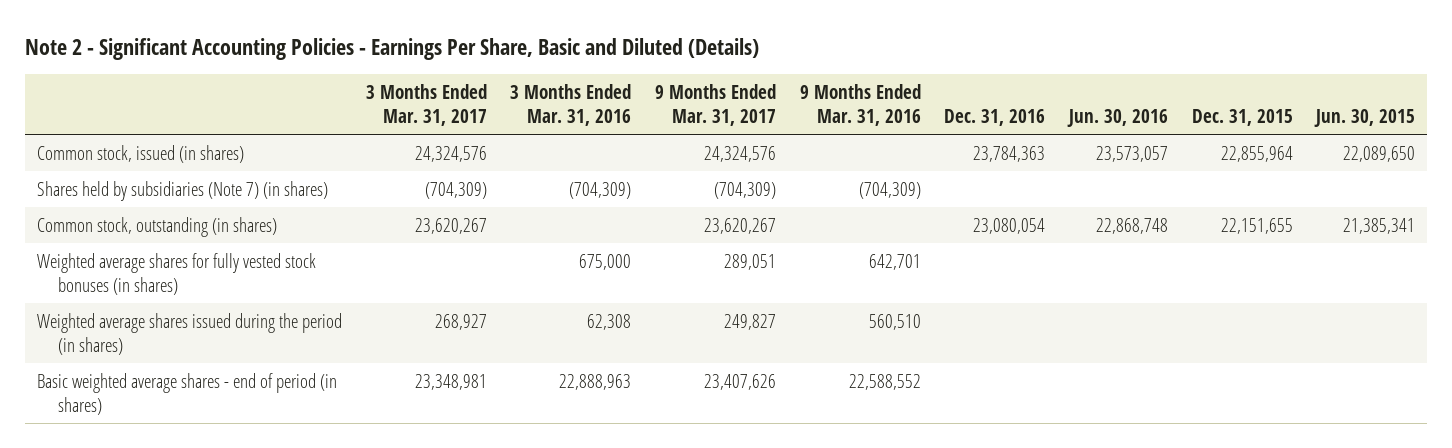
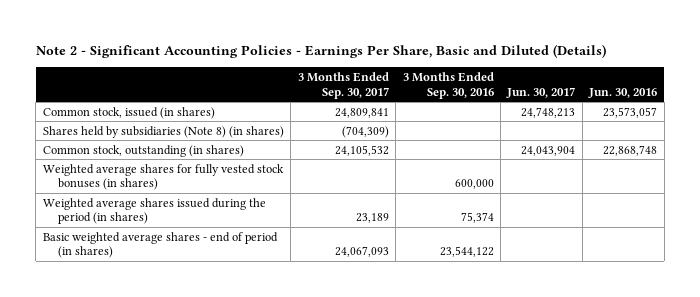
[365,83,487,126] 3 Months Ended Mar. 31, 2017 -> none
[510,83,632,126] 3 Months Ended Mar. 31, 2016 -> none
[655,83,777,126] 9 Months Ended Mar. 31, 2017 -> none
[799,83,921,126] 9 Months Ended Mar. 31, 2016 -> none
[944,108,1046,126] Dec. 31, 2016 -> none
[1191,108,1293,126] Dec. 31, 2015 -> none
[1314,108,1416,127] Jun. 30, 2015 -> none
none -> [297,71,389,99] 3 Months Ended Sep. 30, 2017
none -> [402,71,494,99] 3 Months Ended Sep. 30, 2016
none -> [506,86,576,98] Jun. 30, 2017
[37,180,329,201] Shares held by subsidiaries (Note 7) (in shares) -> [42,125,284,138] Shares held by subsidiaries (Note 8) (in shares)

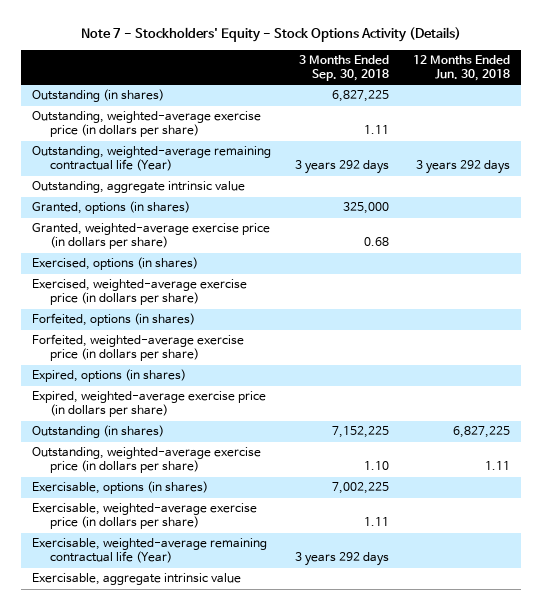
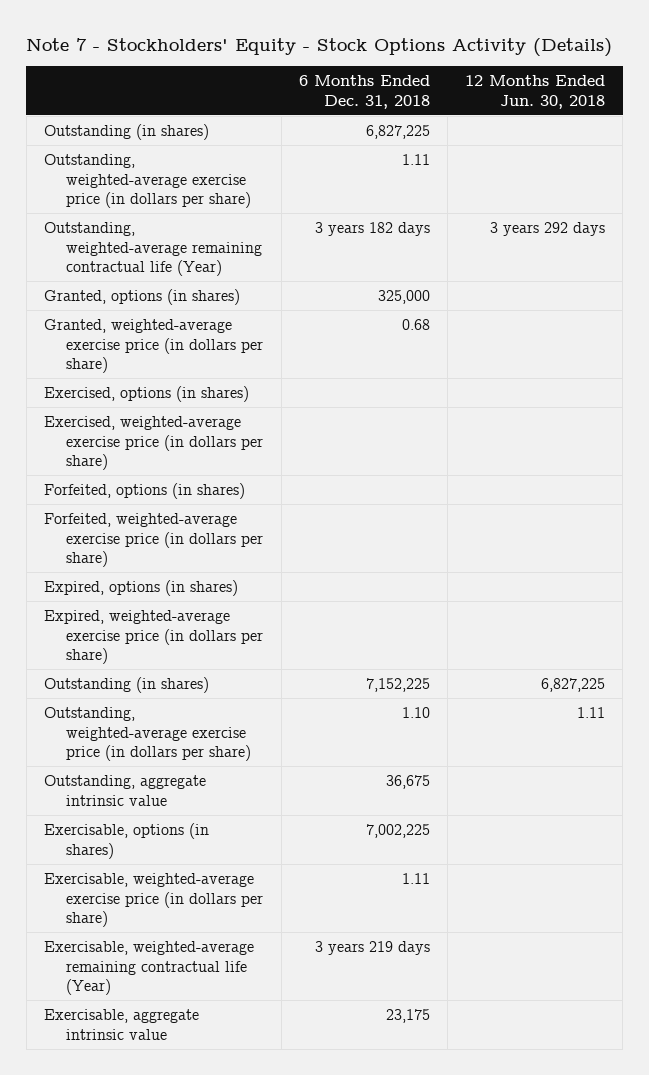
[298,55,389,81] 3 Months Ended Sep. 30, 2018 -> none
none -> [298,75,430,109] 6 Months Ended Dec. 31, 2018
[32,181,246,194] Outstanding, aggregate intrinsic value -> [43,774,206,806] Outstanding, aggregate intrinsic value

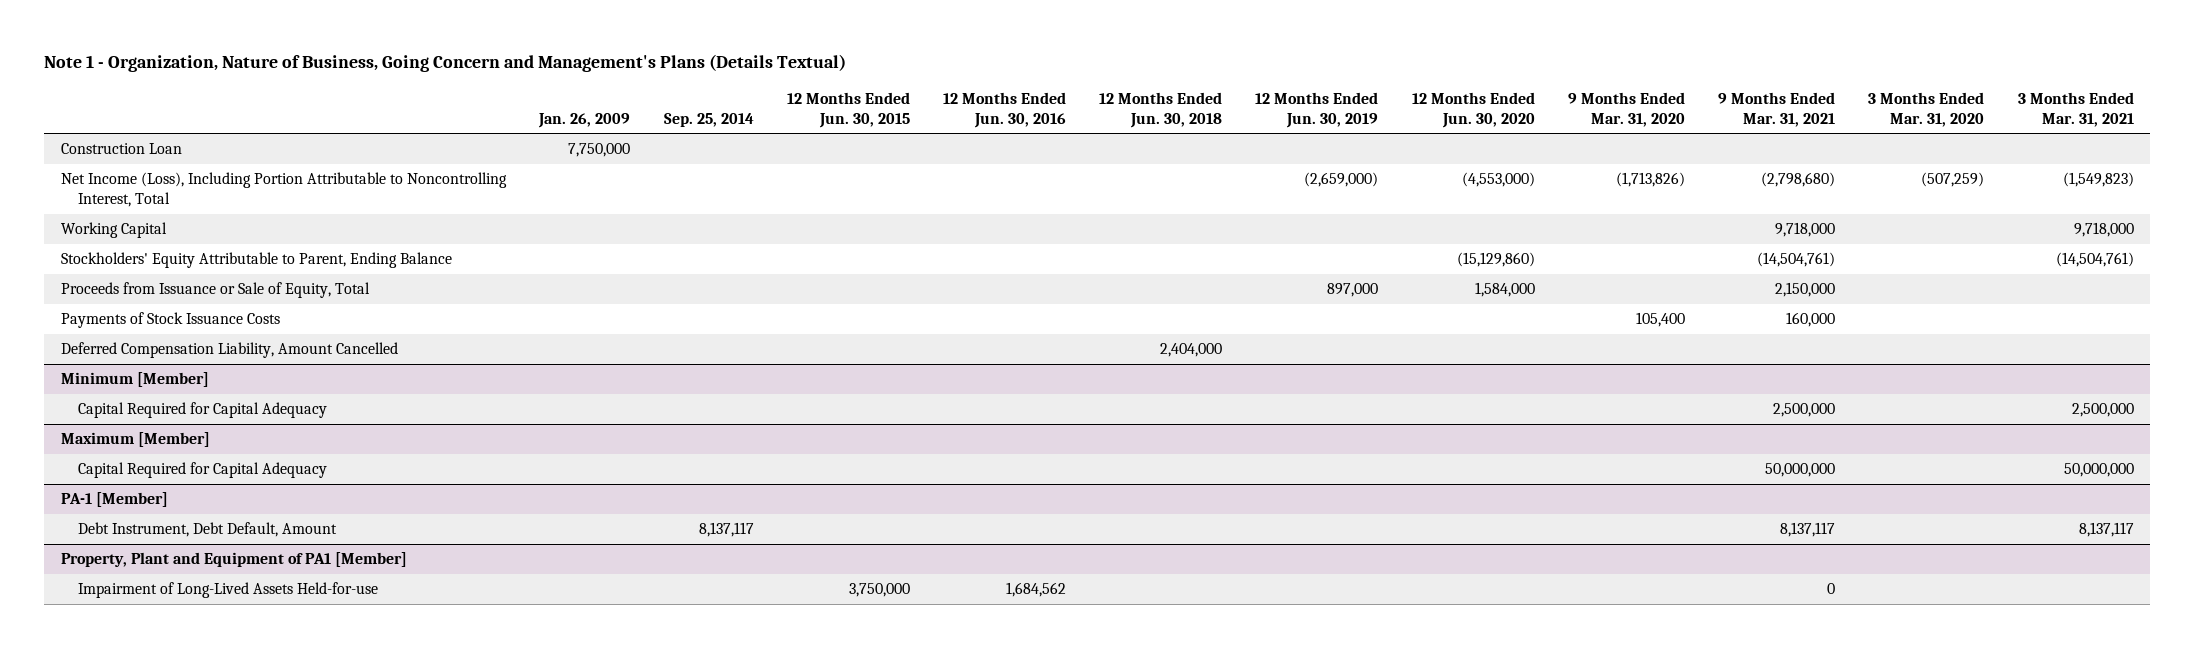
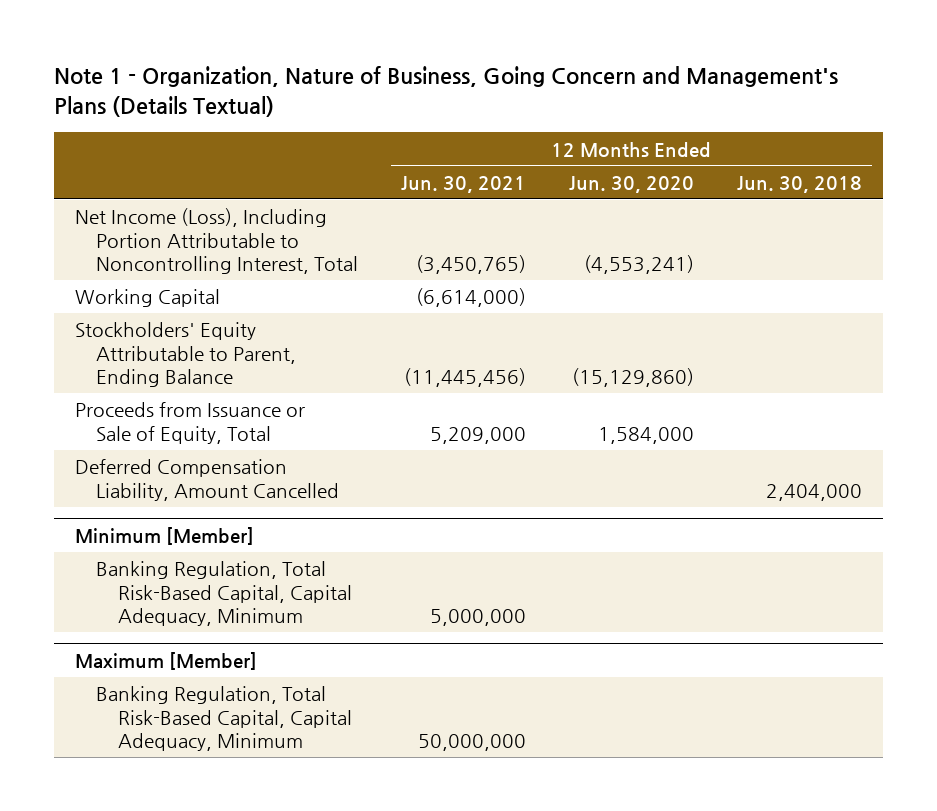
[538,112,631,128] Jan. 26, 2009 -> none
[663,112,754,127] Sep. 25, 2014 -> none
[786,91,910,128] 12 Months Ended Jun. 30, 2015 -> none
[942,91,1066,128] 12 Months Ended Jun. 30, 2016 -> none
[1255,91,1379,128] 12 Months Ended Jun. 30, 2019 -> none
[1567,91,1685,127] 9 Months Ended Mar. 31, 2020 -> none
[1718,91,1836,127] 9 Months Ended Mar. 31, 2021 -> none
[1868,91,1985,127] 3 Months Ended Mar. 31, 2020 -> none
[2017,91,2134,127] 3 Months Ended Mar. 31, 2021 -> none
none -> [401,175,527,193] Jun. 30, 2021
[61,143,183,155] Construction Loan -> none
[1461,172,1535,188] (4,553,000) -> [583,255,694,275] (4,553,241)
[61,312,281,329] Payments of Stock Issuance Costs -> none
[78,402,328,419] Capital Required for Capital Adequacy -> [96,561,352,627] Banking Regulation, Total Risk-Based Capital, Capital Adequacy, Minimum
[61,492,169,508] PA-1 [Member] -> none
[78,522,338,538] Debt Instrument, Debt Default, Amount -> none
[61,552,408,568] Property, Plant and Equipment of PA1 [Member] -> none
[78,582,379,599] Impairment of Long-Lived Assets Held-for-use -> none
[78,462,328,479] Capital Required for Capital Adequacy -> [96,686,352,752] Banking Regulation, Total Risk-Based Capital, Capital Adequacy, Minimum

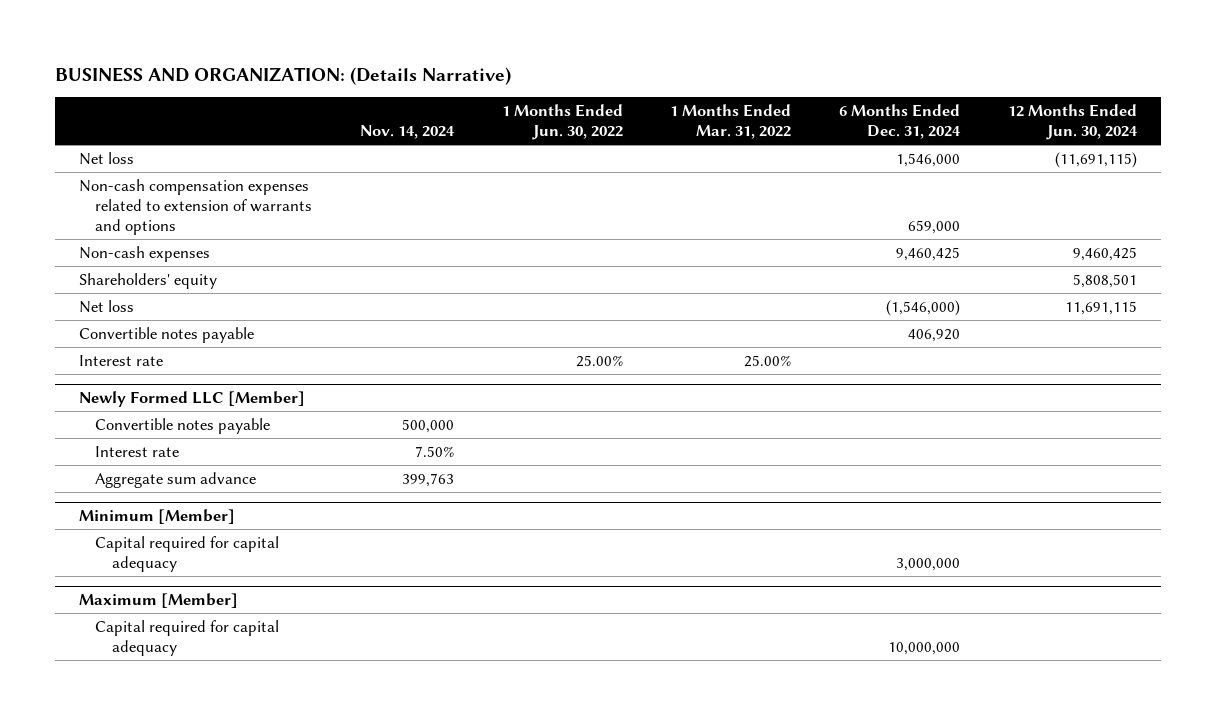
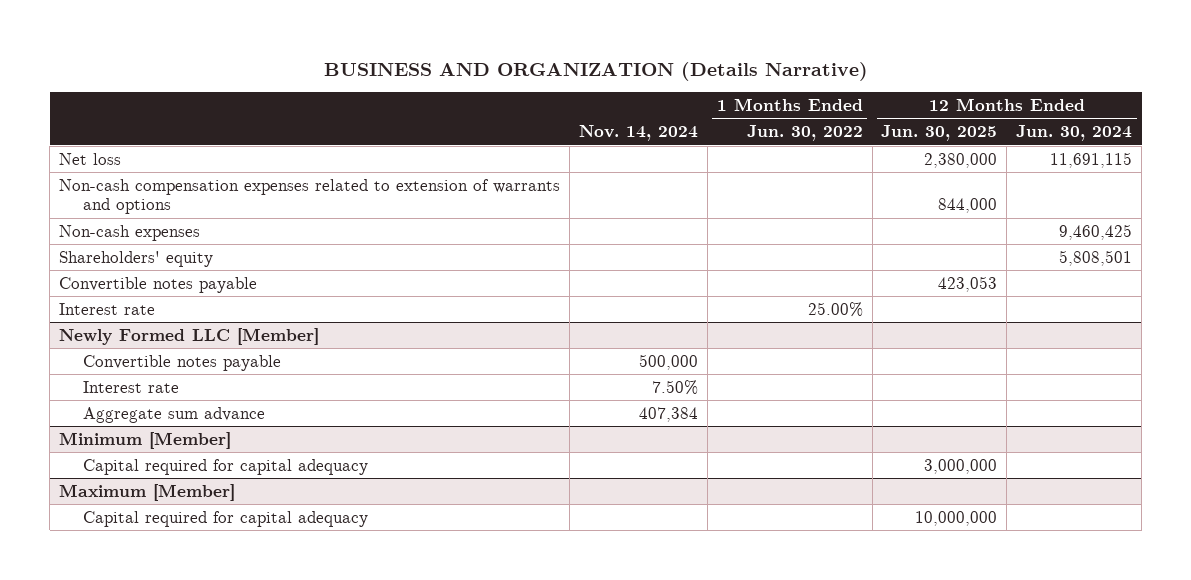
[55,66,512,85] BUSINESS AND ORGANIZATION: (Details Narrative) -> [323,61,868,81] BUSINESS AND ORGANIZATION (Details Narrative)
[670,104,792,140] 1 Months Ended Mar. 31, 2022 -> none
[839,104,962,140] 6 Months Ended Dec. 31, 2024 -> none
none -> [881,125,998,142] Jun. 30, 2025
[79,151,135,165] Net loss -> none
[79,299,135,313] Net loss -> [58,152,121,165] Net loss
[402,472,455,487] 399,763 -> [638,406,698,422] 407,384

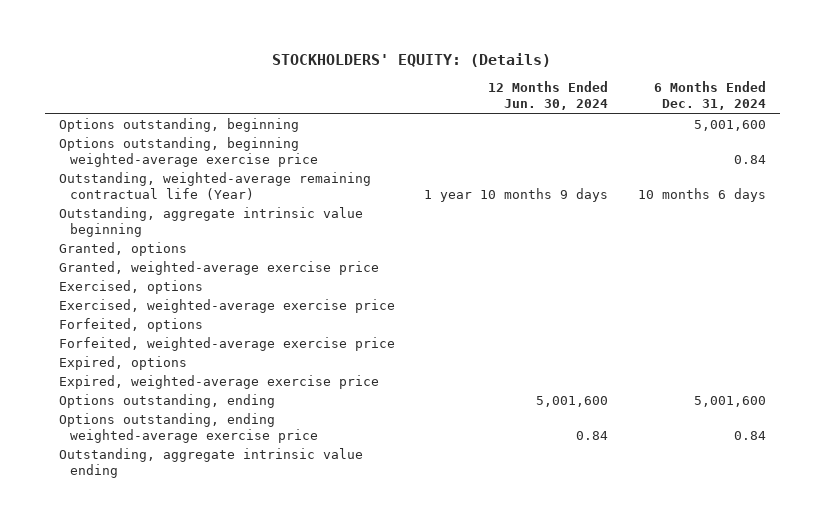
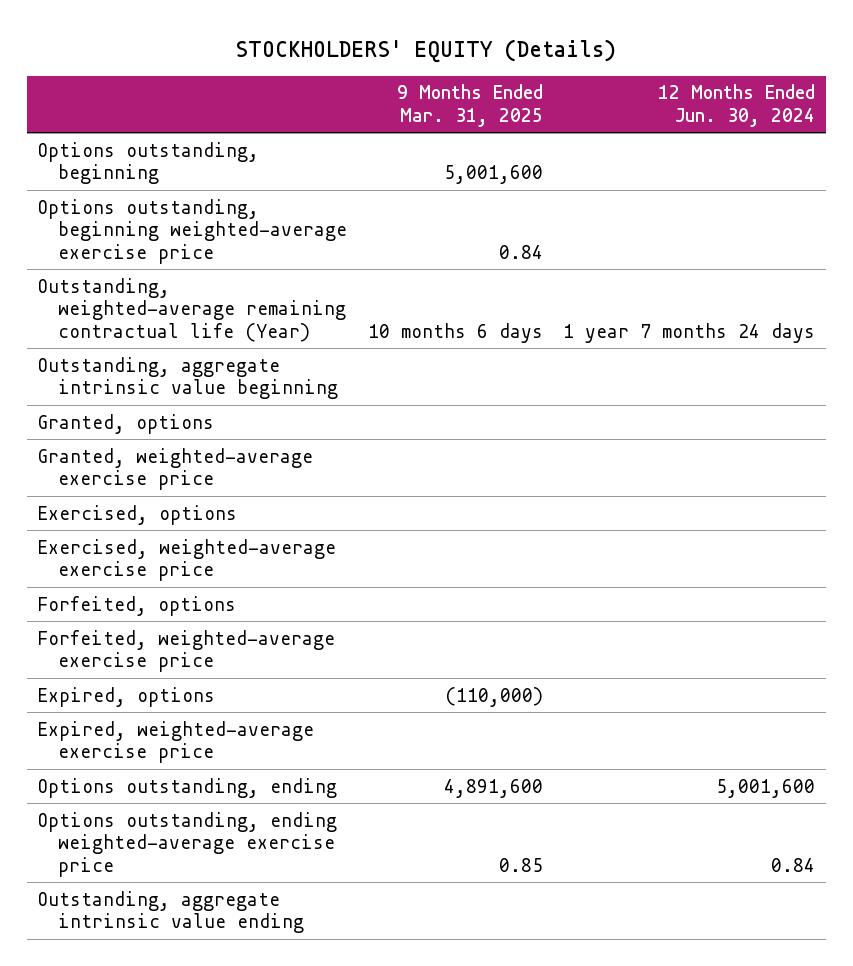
[272,52,552,67] STOCKHOLDERS' EQUITY: (Details) -> [235,38,617,63] STOCKHOLDERS' EQUITY (Details)
[653,81,766,111] 6 Months Ended Dec. 31, 2024 -> none
none -> [396,84,543,127] 9 Months Ended Mar. 31, 2025
[424,187,609,202] 1 year 10 months 9 days -> [563,322,816,343] 1 year 7 months 24 days

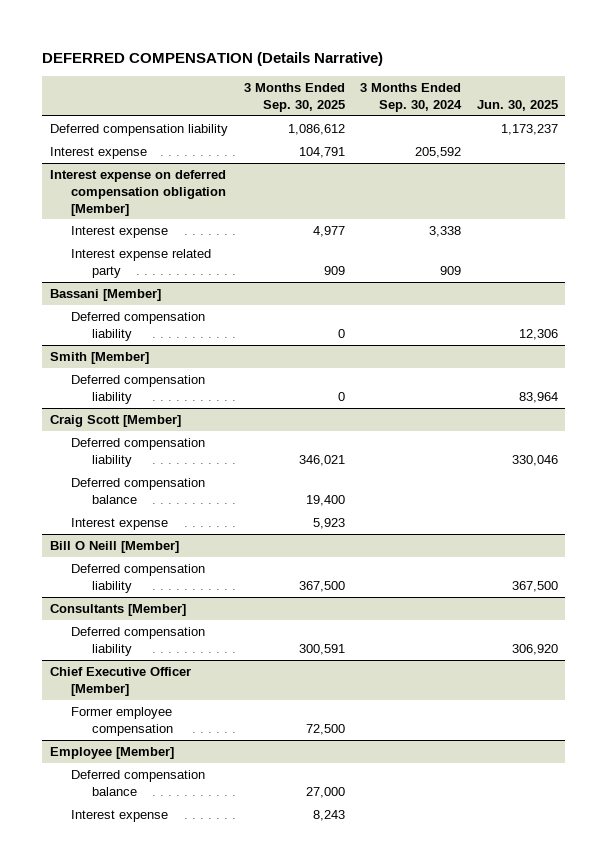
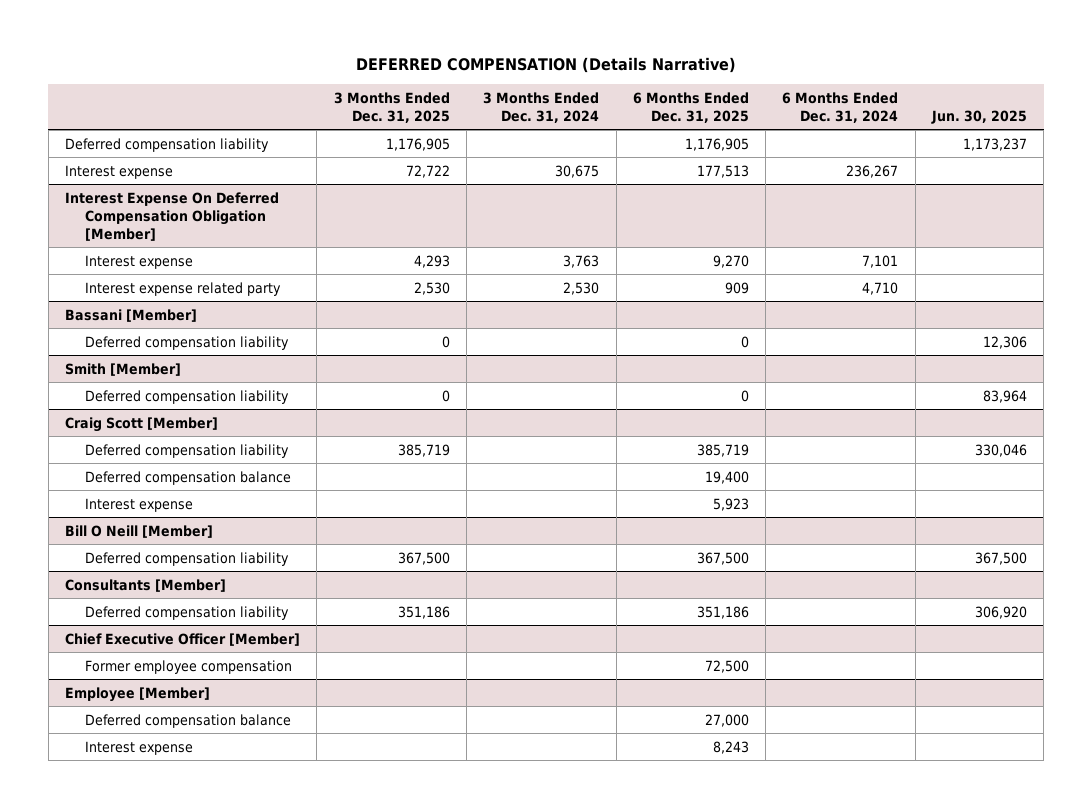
[243,82,345,112] 3 Months Ended Sep. 30, 2025 -> none
[360,82,463,112] 3 Months Ended Sep. 30, 2024 -> none
none -> [333,91,450,123] 3 Months Ended Dec. 31, 2025
none -> [483,91,600,123] 3 Months Ended Dec. 31, 2024
none -> [632,91,749,123] 6 Months Ended Dec. 31, 2025
none -> [782,91,899,123] 6 Months Ended Dec. 31, 2024
[50,169,227,216] Interest expense on deferred compensation obligation [Member] -> [65,191,280,241] Interest Expense On Deferred Compensation Obligation [Member]

